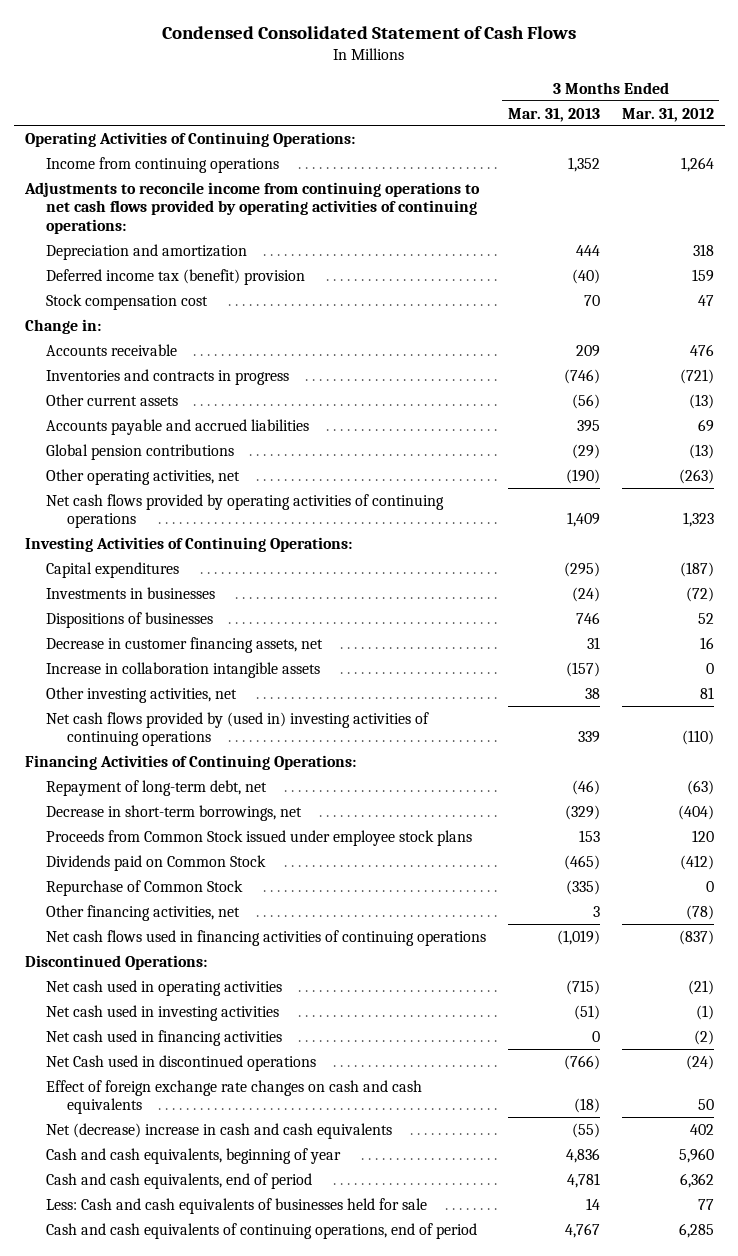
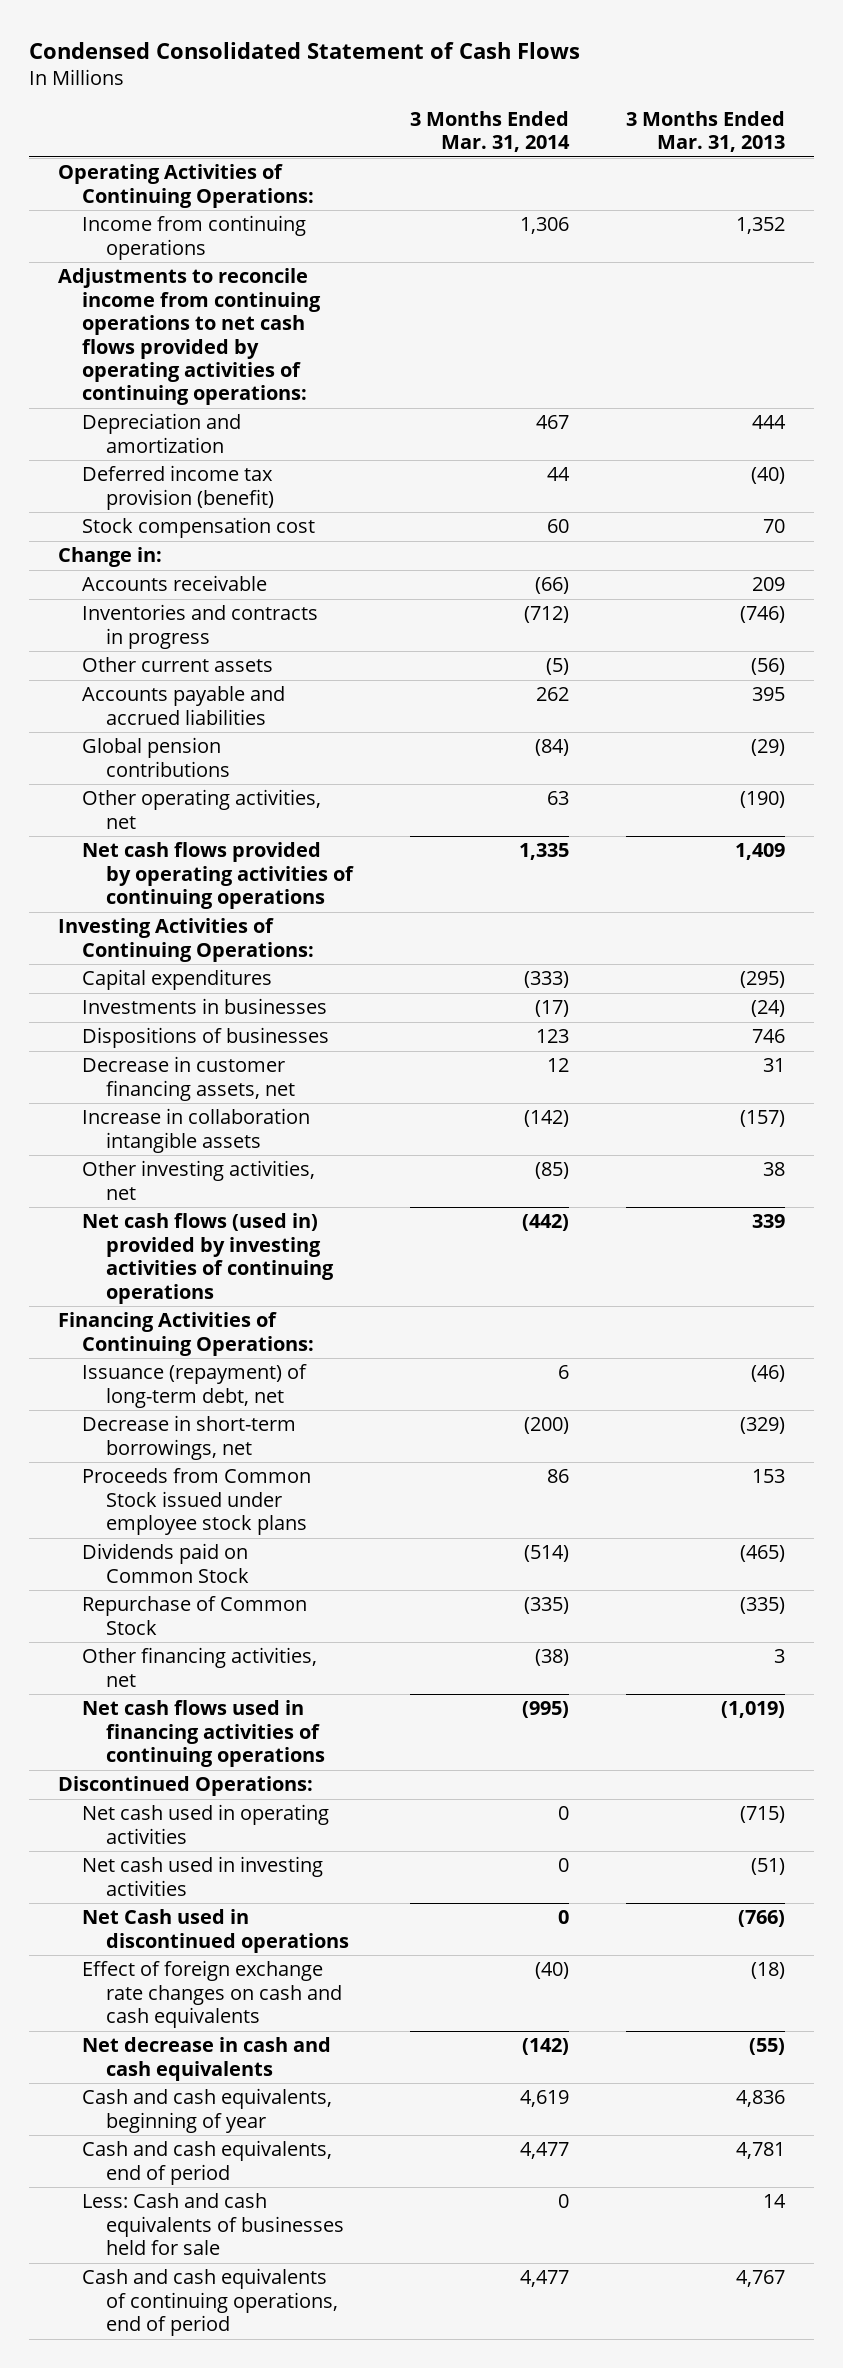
[621,107,714,122] Mar. 31, 2012 -> none
none -> [410,110,571,153] 3 Months Ended Mar. 31, 2014
[45,268,305,285] Deferred income tax (benefit) provision -> [81,465,275,510] Deferred income tax provision (benefit)
[45,711,429,747] Net cash flows provided by (used in) investing activities of continuing operations -> [81,1213,335,1304] Net cash flows (used in) provided by investing activities of continuing operations
[45,779,267,796] Repayment of long-term debt, net -> [81,1364,307,1408] Issuance (repayment) of long-term debt, net
[45,1029,282,1046] Net cash used in financing activities -> none
[45,1122,392,1139] Net (decrease) increase in cash and cash equivalents -> [81,2037,331,2081] Net decrease in cash and cash equivalents

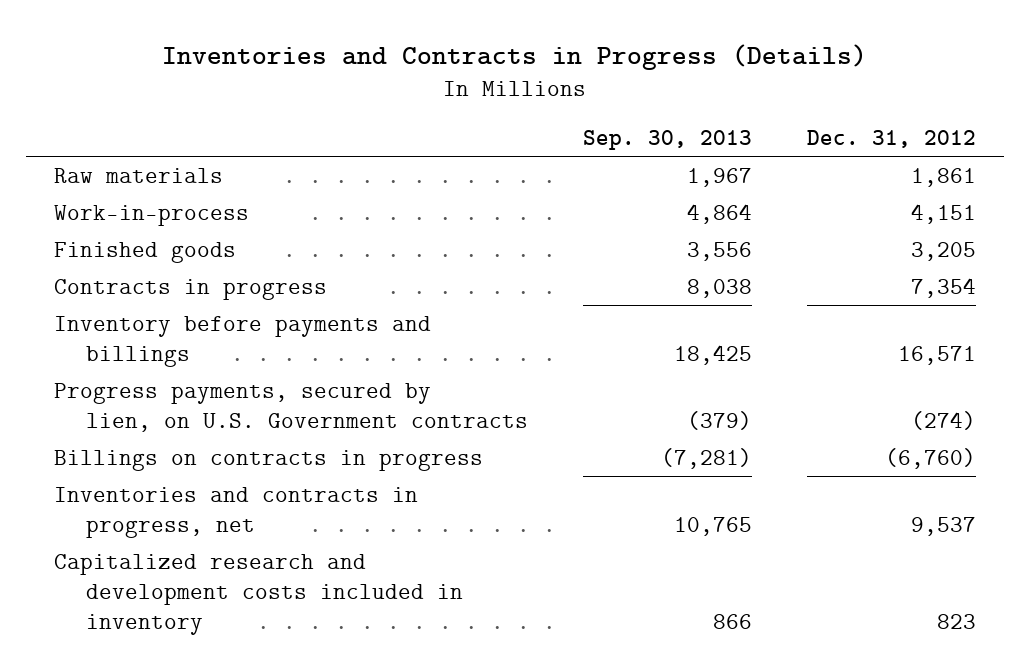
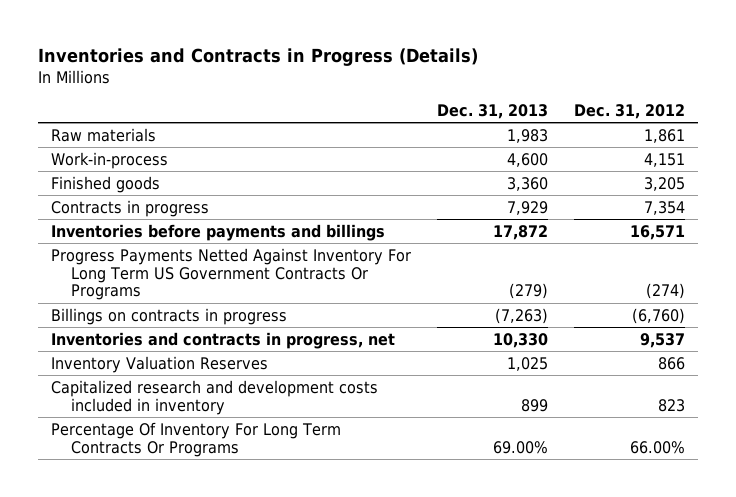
[583,130,753,151] Sep. 30, 2013 -> none
none -> [437,103,549,119] Dec. 31, 2013
[54,315,432,367] Inventory before payments and billings -> [51,223,386,241] Inventories before payments and billings
[54,382,529,432] Progress payments, secured by lien, on U.S. Government contracts -> [51,247,412,301] Progress Payments Netted Against Inventory For Long Term US Government Contracts Or Programs
none -> [51,355,269,373] Inventory Valuation Reserves
none -> [51,421,342,457] Percentage Of Inventory For Long Term Contracts Or Programs

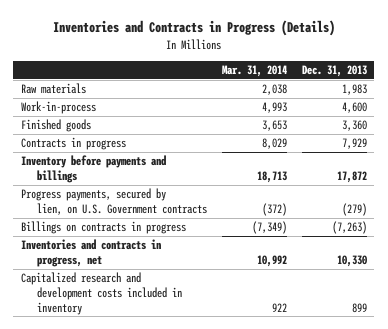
[573,103,685,119] Dec. 31, 2012 -> none
none -> [222,65,288,78] Mar. 31, 2014
[51,223,386,241] Inventories before payments and billings -> [20,155,166,183] Inventory before payments and billings
[51,247,412,301] Progress Payments Netted Against Inventory For Long Term US Government Contracts Or Programs -> [20,188,208,215] Progress payments, secured by lien, on U.S. Government contracts
[51,355,269,373] Inventory Valuation Reserves -> none
[51,421,342,457] Percentage Of Inventory For Long Term Contracts Or Programs -> none

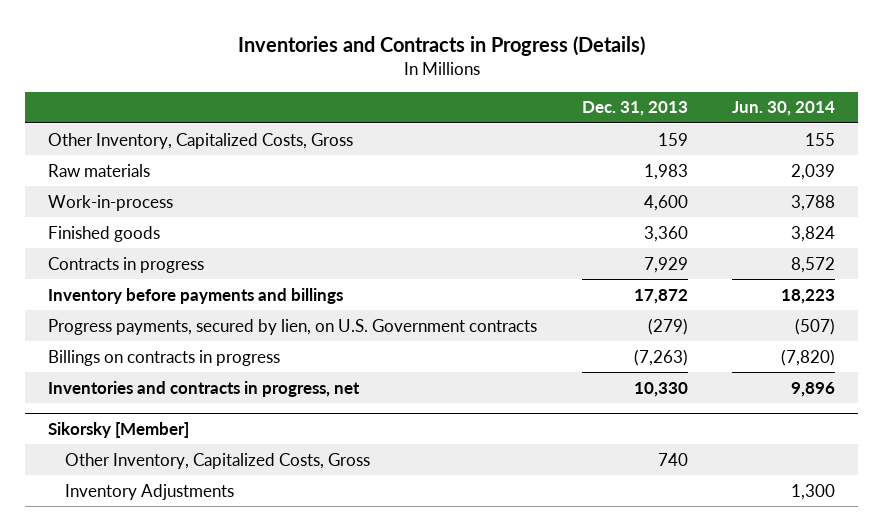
[222,65,288,78] Mar. 31, 2014 -> none
none -> [732,101,836,117] Jun. 30, 2014
none -> [47,132,353,149] Other Inventory, Capitalized Costs, Gross
none -> [47,421,189,438] Sikorsky [Member]
[20,272,183,315] Capitalized research and development costs included in inventory -> [64,452,370,469] Other Inventory, Capitalized Costs, Gross
[352,302,368,313] 899 -> [657,452,688,466] 740
none -> [64,483,234,500] Inventory Adjustments

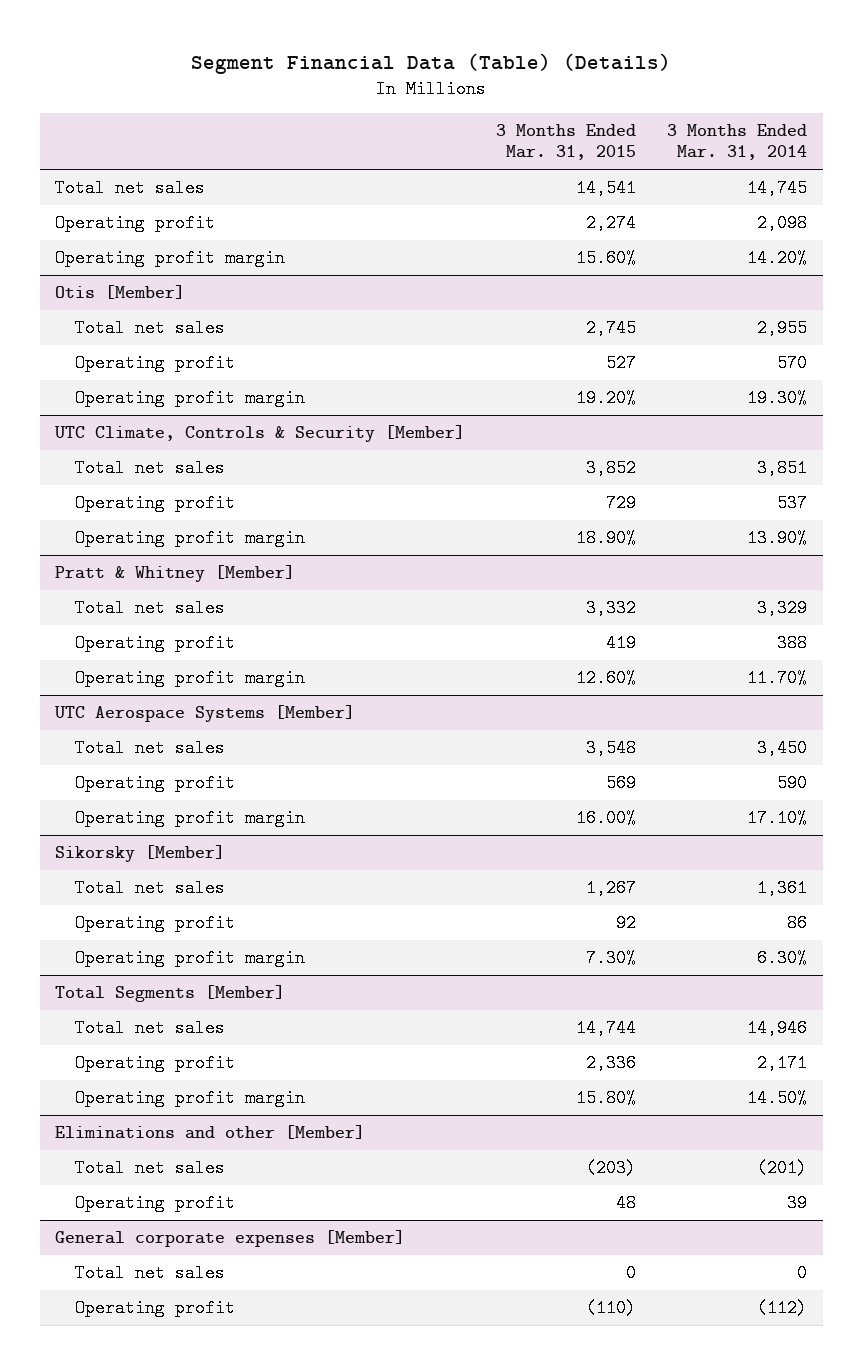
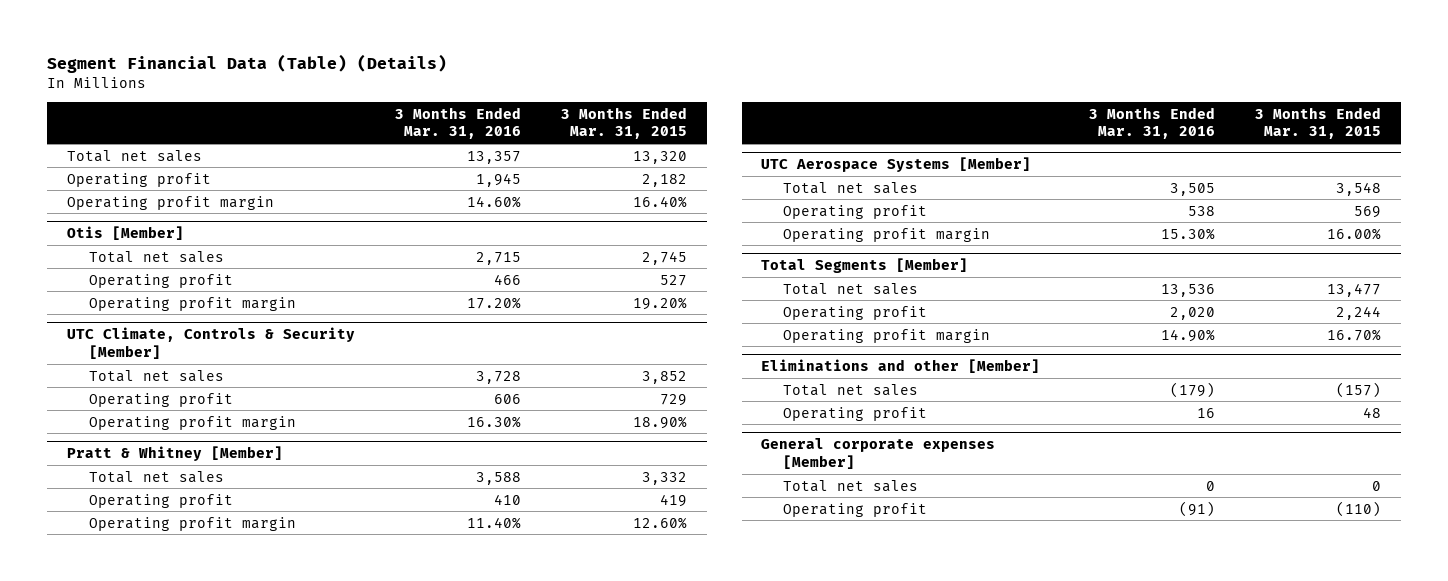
[667,123,808,161] 3 Months Ended Mar. 31, 2014 -> none
none -> [395,106,522,140] 3 Months Ended Mar. 31, 2016
[576,179,637,198] 14,541 -> [632,150,687,164] 13,320
[586,214,637,233] 2,274 -> [641,173,687,187] 2,182
[576,249,637,268] 15.60% -> [632,195,687,208] 16.40%
[55,845,226,863] Sikorsky [Member] -> none
[74,879,225,898] Total net sales -> none
[74,914,235,933] Operating profit -> none
[74,949,305,968] Operating profit margin -> none
[576,1019,637,1038] 14,744 -> [1326,282,1381,297] 13,477
[586,1054,637,1073] 2,336 -> [1335,305,1381,320] 2,244
[576,1089,637,1108] 15.80% -> [1326,328,1381,341] 16.70%
[586,1159,637,1178] (203) -> [1335,381,1381,398] (157)

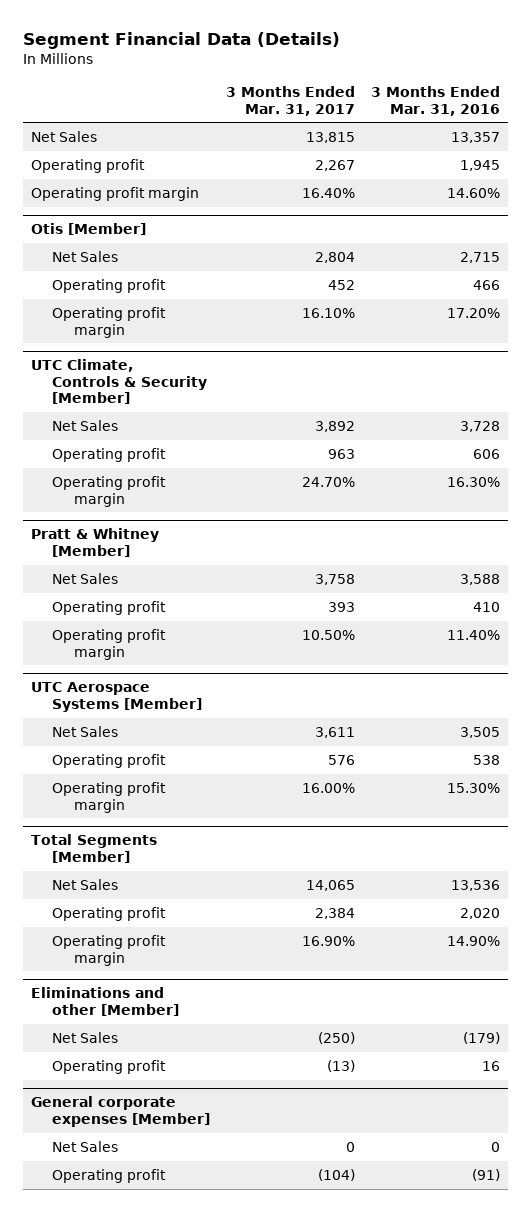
[47,54,448,74] Segment Financial Data (Table) (Details) -> [22,31,340,49] Segment Financial Data (Details)
[560,106,687,140] 3 Months Ended Mar. 31, 2015 -> none
none -> [226,86,356,116] 3 Months Ended Mar. 31, 2017
[67,149,203,162] Total net sales -> [30,131,97,143] Net Sales
[88,250,224,263] Total net sales -> [52,251,119,263] Net Sales
[88,369,224,382] Total net sales -> [52,420,119,432] Net Sales
[88,470,224,483] Total net sales -> [52,573,119,585] Net Sales
[782,181,918,194] Total net sales -> [52,726,119,738] Net Sales
[782,282,918,295] Total net sales -> [52,879,119,891] Net Sales
[782,383,918,396] Total net sales -> [52,1032,119,1044] Net Sales
[782,479,918,492] Total net sales -> [52,1141,119,1153] Net Sales

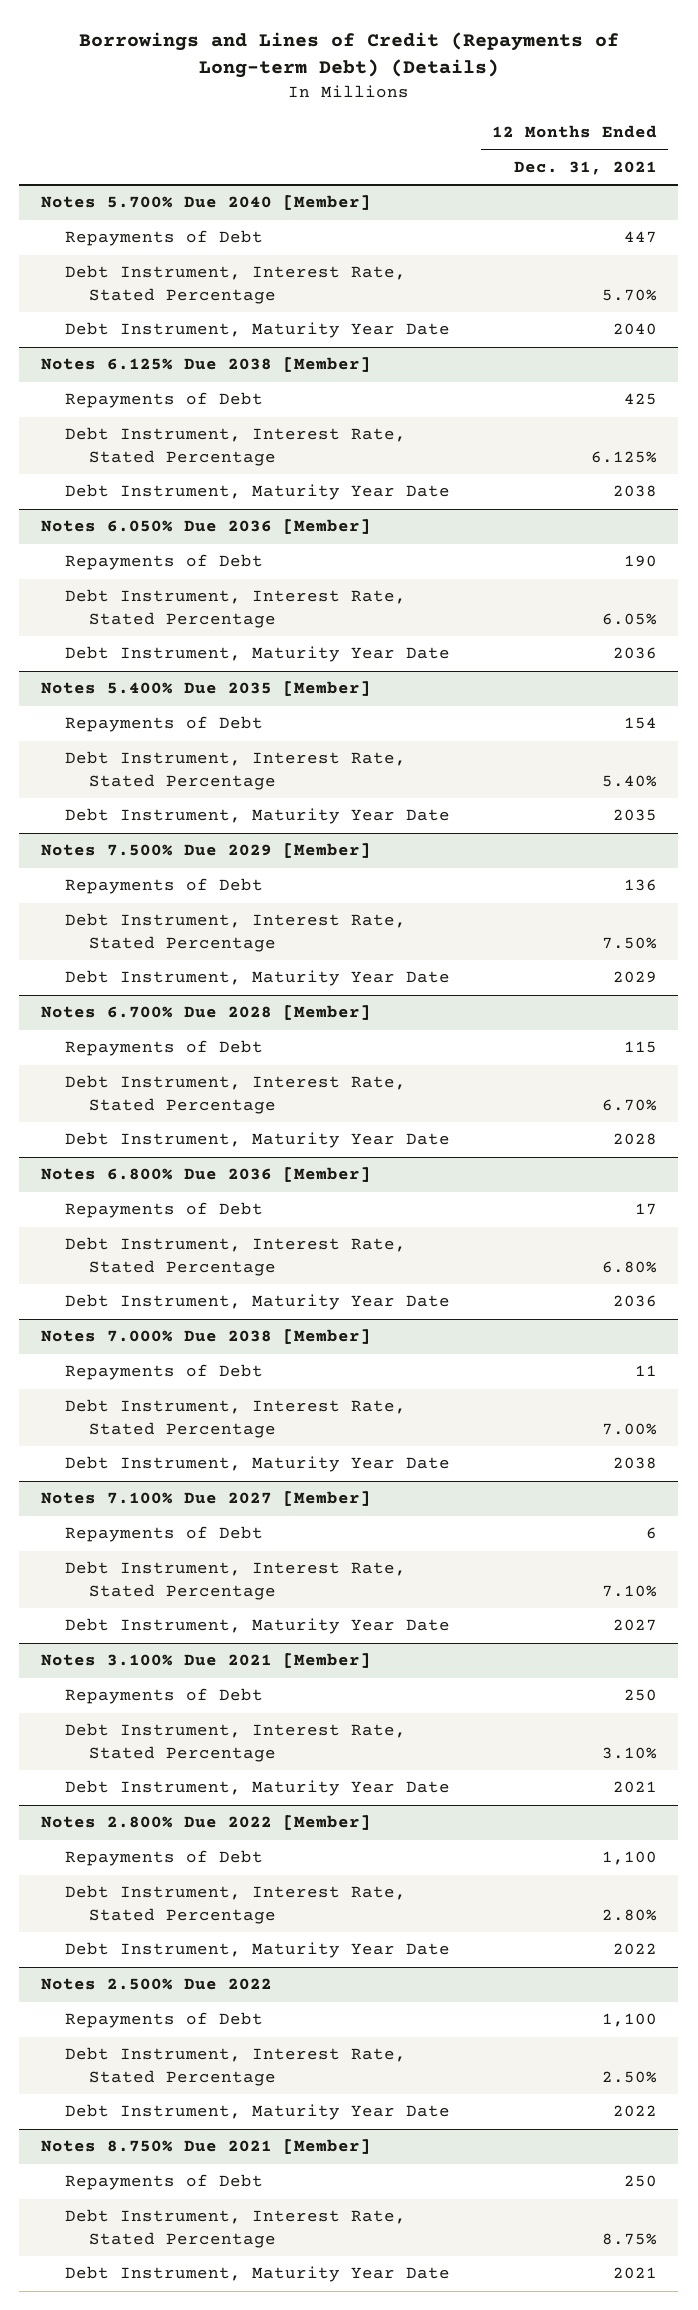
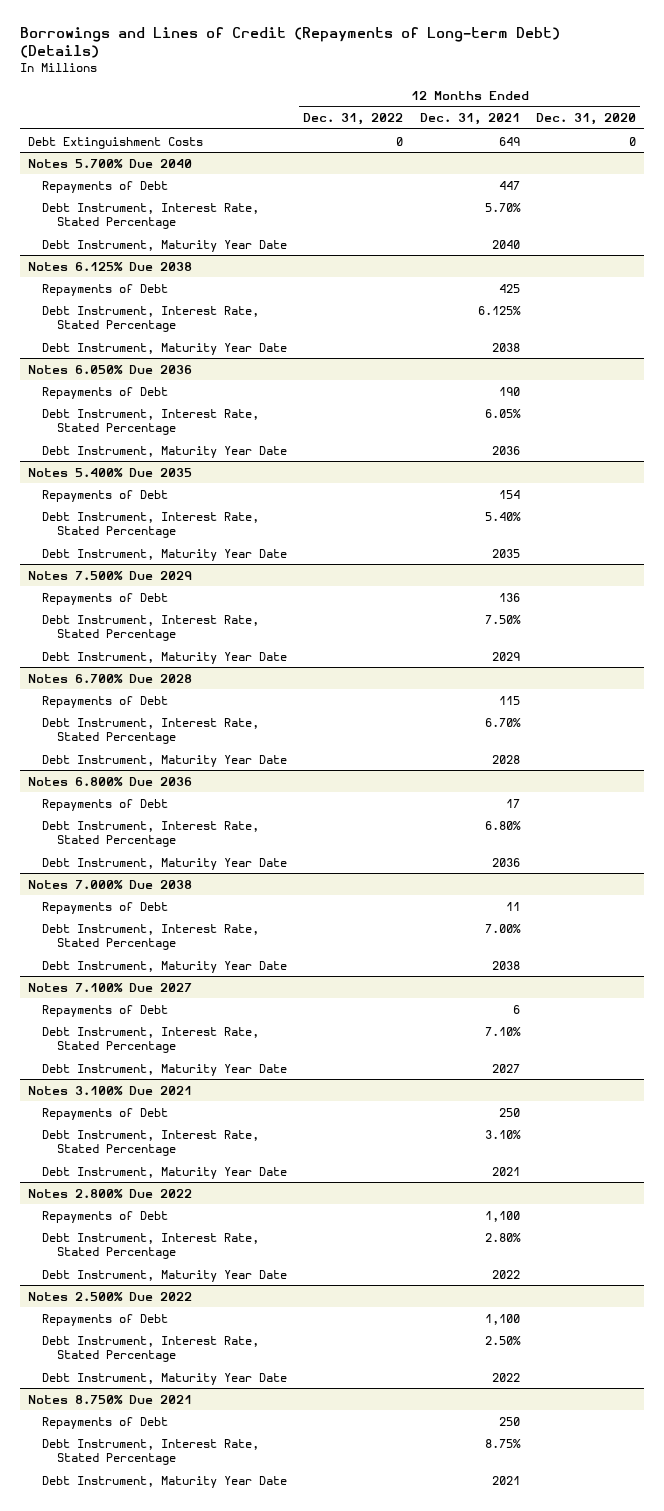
none -> [303,113,404,126] Dec. 31, 2022
none -> [535,113,636,126] Dec. 31, 2020
none -> [27,136,203,149] Debt Extinguishment Costs
[40,195,371,211] Notes 5.700% Due 2040 [Member] -> [27,158,192,168] Notes 5.700% Due 2040
[40,357,371,373] Notes 6.125% Due 2038 [Member] -> [27,261,192,271] Notes 6.125% Due 2038
[40,519,371,535] Notes 6.050% Due 2036 [Member] -> [27,364,192,374] Notes 6.050% Due 2036
[40,681,371,697] Notes 5.400% Due 2035 [Member] -> [27,467,192,477] Notes 5.400% Due 2035
[40,843,371,859] Notes 7.500% Due 2029 [Member] -> [27,570,192,580] Notes 7.500% Due 2029
[40,1005,371,1021] Notes 6.700% Due 2028 [Member] -> [27,673,192,683] Notes 6.700% Due 2028
[40,1167,371,1183] Notes 6.800% Due 2036 [Member] -> [27,776,192,786] Notes 6.800% Due 2036
[40,1329,371,1345] Notes 7.000% Due 2038 [Member] -> [27,879,192,889] Notes 7.000% Due 2038
[40,1491,371,1507] Notes 7.100% Due 2027 [Member] -> [27,982,192,992] Notes 7.100% Due 2027
[40,1653,371,1669] Notes 3.100% Due 2021 [Member] -> [27,1085,192,1095] Notes 3.100% Due 2021
[40,1815,371,1831] Notes 2.800% Due 2022 [Member] -> [27,1188,192,1198] Notes 2.800% Due 2022
[40,2139,371,2155] Notes 8.750% Due 2021 [Member] -> [27,1394,192,1404] Notes 8.750% Due 2021

